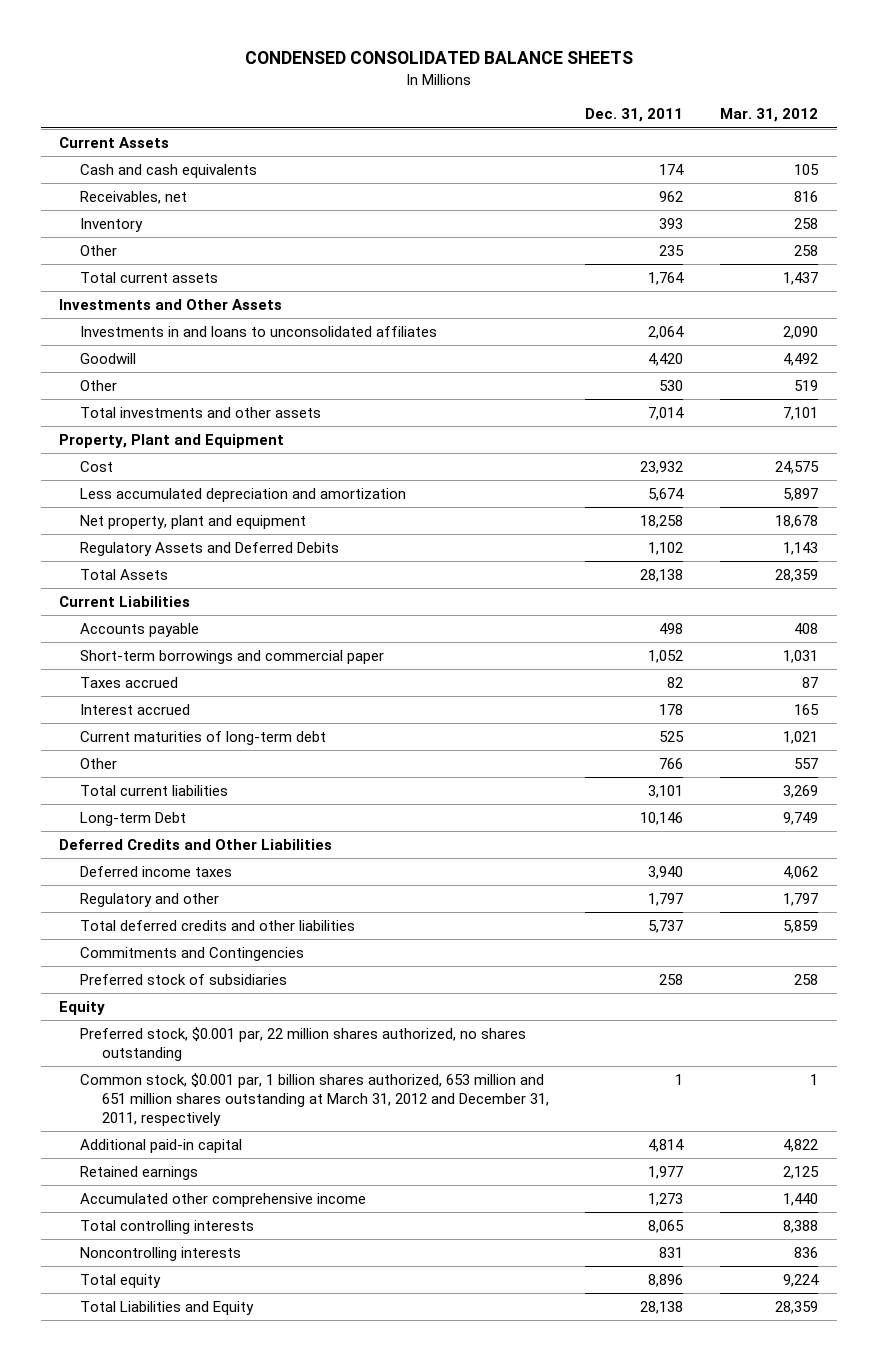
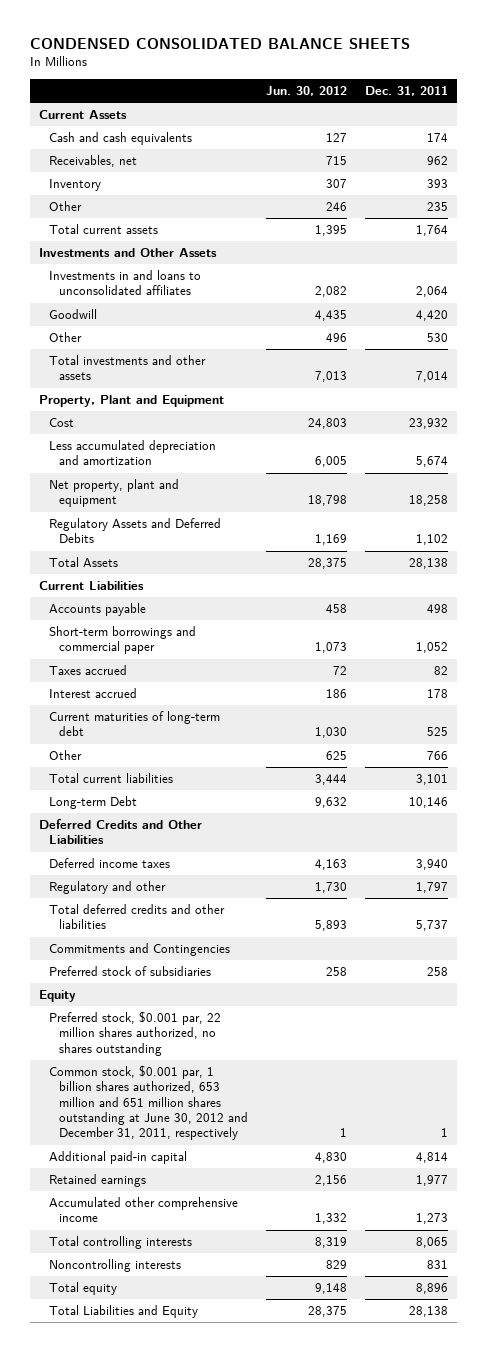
[720,108,819,123] Mar. 31, 2012 -> none
none -> [265,86,347,97] Jun. 30, 2012
[80,1073,549,1126] Common stock, $0.001 par, 1 billion shares authorized, 653 million and 651 million shares outstanding at March 31, 2012 and December 31, 2011, respectively -> [48,1065,248,1141] Common stock, $0.001 par, 1 billion shares authorized, 653 million and 651 million shares outstanding at June 30, 2012 and December 31, 2011, respectively

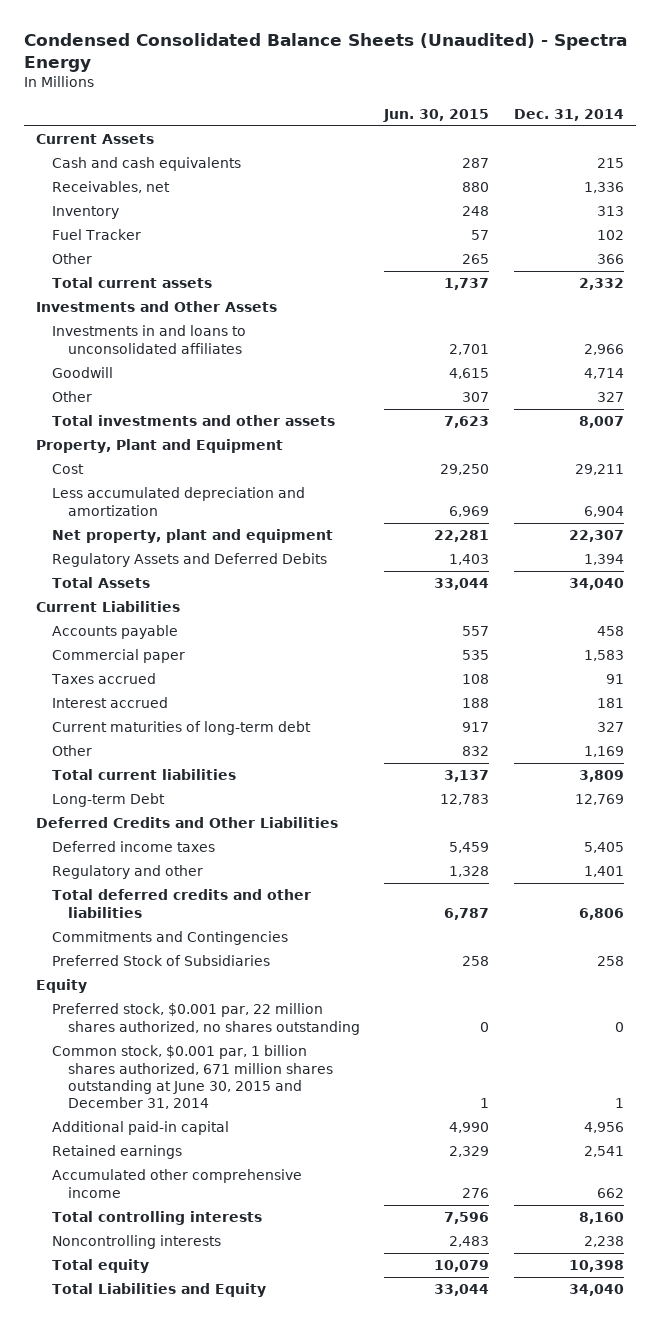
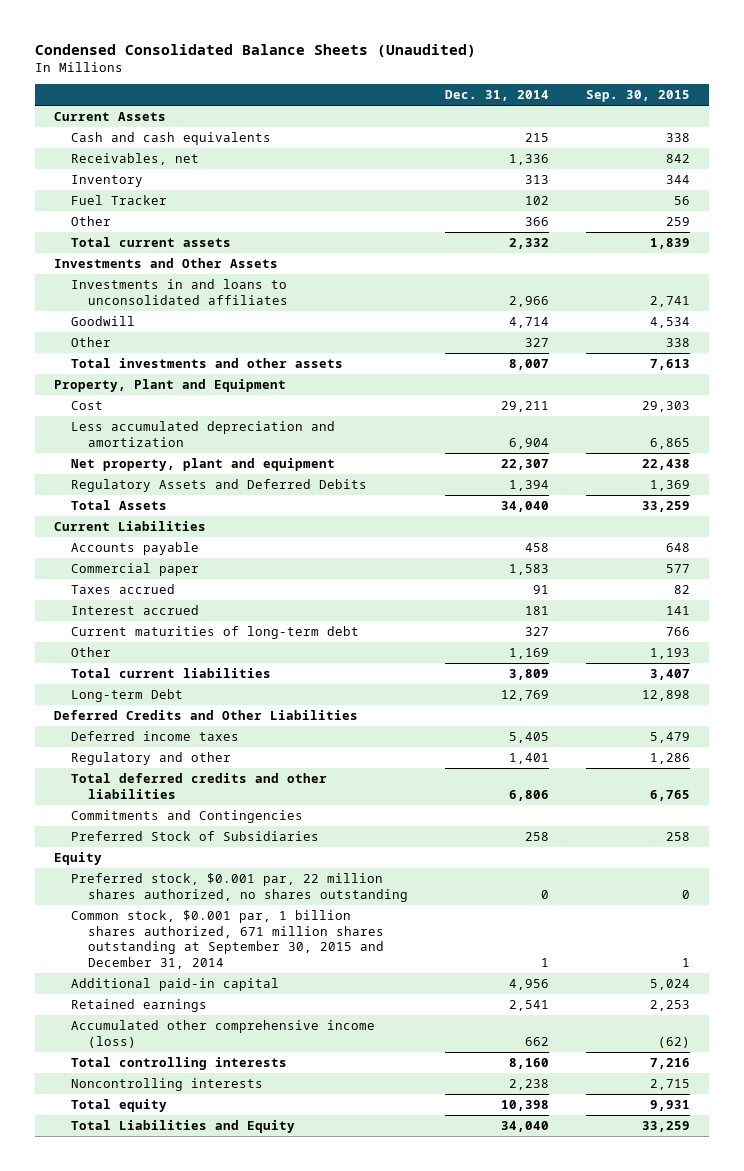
[23,32,627,72] Condensed Consolidated Balance Sheets (Unaudited) - Spectra Energy -> [34,43,476,57] Condensed Consolidated Balance Sheets (Unaudited)
[383,108,490,122] Jun. 30, 2015 -> none
none -> [586,90,691,103] Sep. 30, 2015
[51,1045,334,1109] Common stock, $0.001 par, 1 billion shares authorized, 671 million shares outstanding at June 30, 2015 and December 31, 2014 -> [70,909,384,970] Common stock, $0.001 par, 1 billion shares authorized, 671 million shares outstanding at September 30, 2015 and December 31, 2014
[51,1169,302,1198] Accumulated other comprehensive income -> [70,1019,375,1048] Accumulated other comprehensive income (loss)

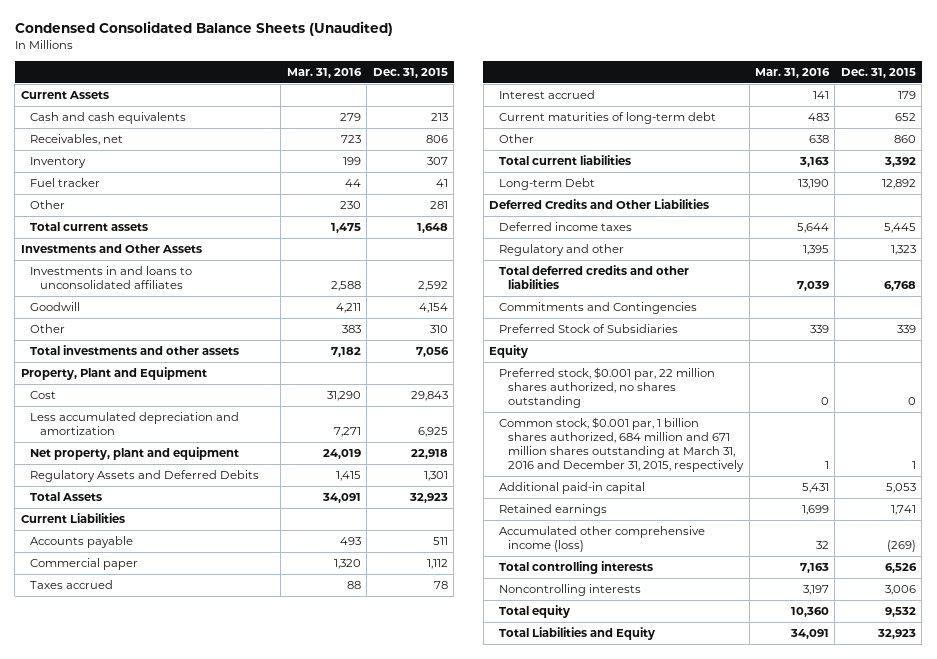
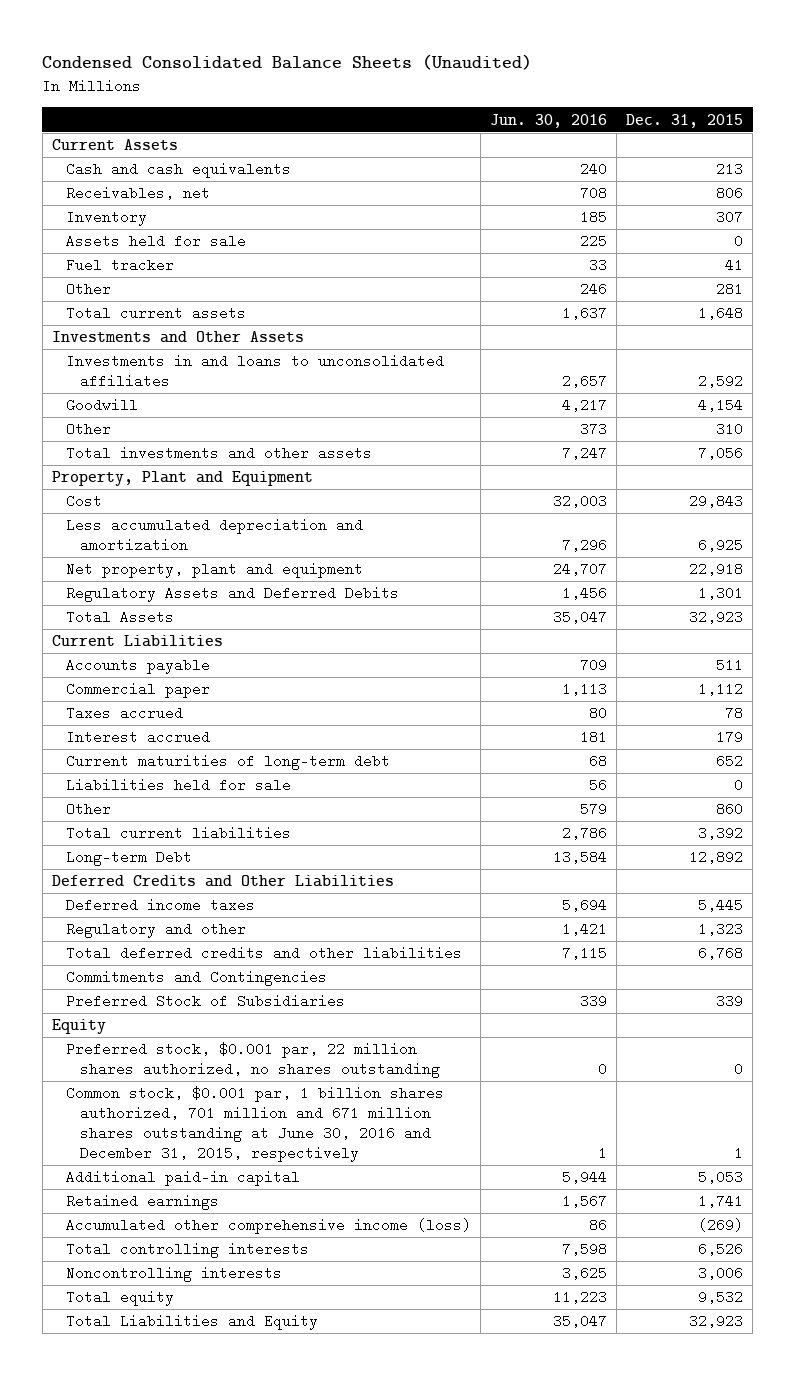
[286,67,362,78] Mar. 31, 2016 -> none
none -> [490,113,608,128] Jun. 30, 2016
none -> [66,234,247,249] Assets held for sale
none -> [66,778,292,793] Liabilities held for sale
[498,417,745,473] Common stock, $0.001 par, 1 billion shares authorized, 684 million and 671 million shares outstanding at March 31, 2016 and December 31, 2015, respectively -> [66,1086,445,1162] Common stock, $0.001 par, 1 billion shares authorized, 701 million and 671 million shares outstanding at June 30, 2016 and December 31, 2015, respectively

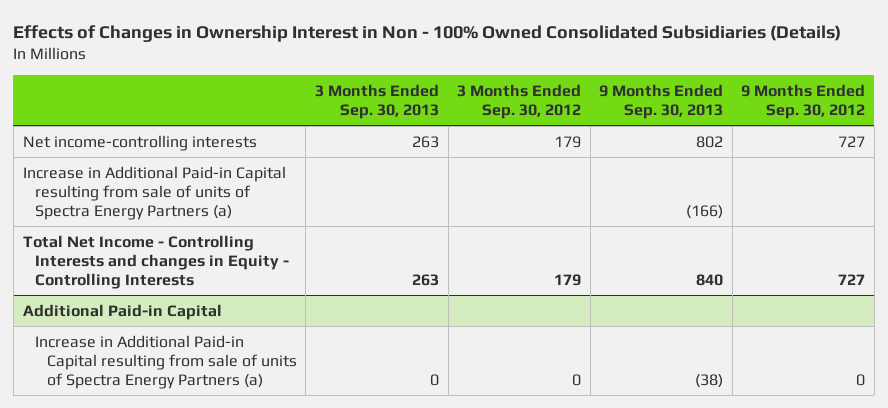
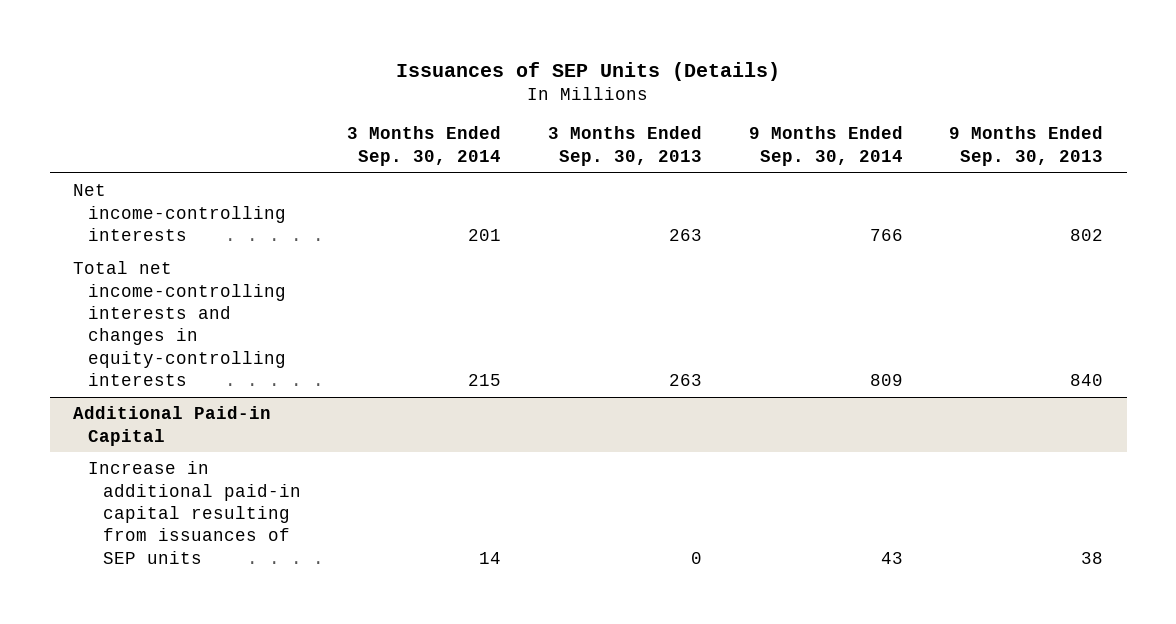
[13,25,842,43] Effects of Changes in Ownership Interest in Non - 100% Owned Consolidated Subsidiaries (Details) -> [396,61,781,81] Issuances of SEP Units (Details)
[457,83,582,119] 3 Months Ended Sep. 30, 2012 -> none
[741,83,866,119] 9 Months Ended Sep. 30, 2012 -> none
none -> [347,126,502,166] 3 Months Ended Sep. 30, 2014
none -> [748,126,903,166] 9 Months Ended Sep. 30, 2014
[22,165,286,220] Increase in Additional Paid-in Capital resulting from sale of units of Spectra Energy Partners (a) -> none
[22,234,289,289] Total Net Income - Controlling Interests and changes in Equity - Controlling Interests -> [73,261,286,386] Total net income-controlling interests and changes in equity-controlling interests
[34,334,297,389] Increase in Additional Paid-in Capital resulting from sale of units of Spectra Energy Partners (a) -> [87,461,301,564] Increase in additional paid-in capital resulting from issuances of SEP units
[695,373,724,388] (38) -> [1081,551,1104,564] 38

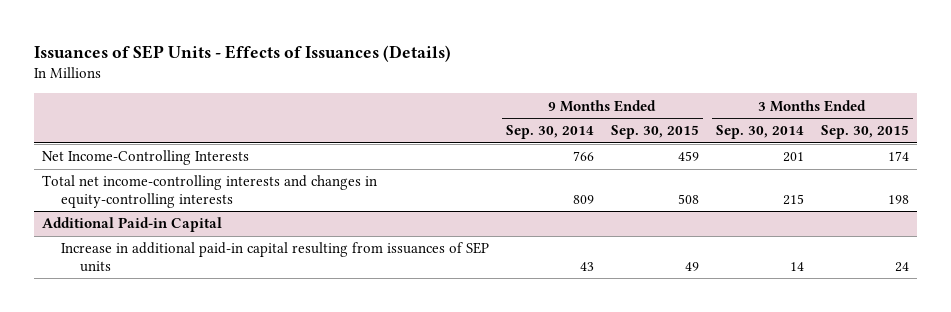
[396,61,781,81] Issuances of SEP Units (Details) -> [34,44,452,62] Issuances of SEP Units - Effects of Issuances (Details)
[547,126,702,166] 3 Months Ended Sep. 30, 2013 -> none
[949,126,1104,166] 9 Months Ended Sep. 30, 2013 -> none
none -> [610,125,699,140] Sep. 30, 2015
none -> [820,125,909,140] Sep. 30, 2015
[73,184,286,241] Net income-controlling interests -> [42,150,250,166] Net Income-Controlling Interests

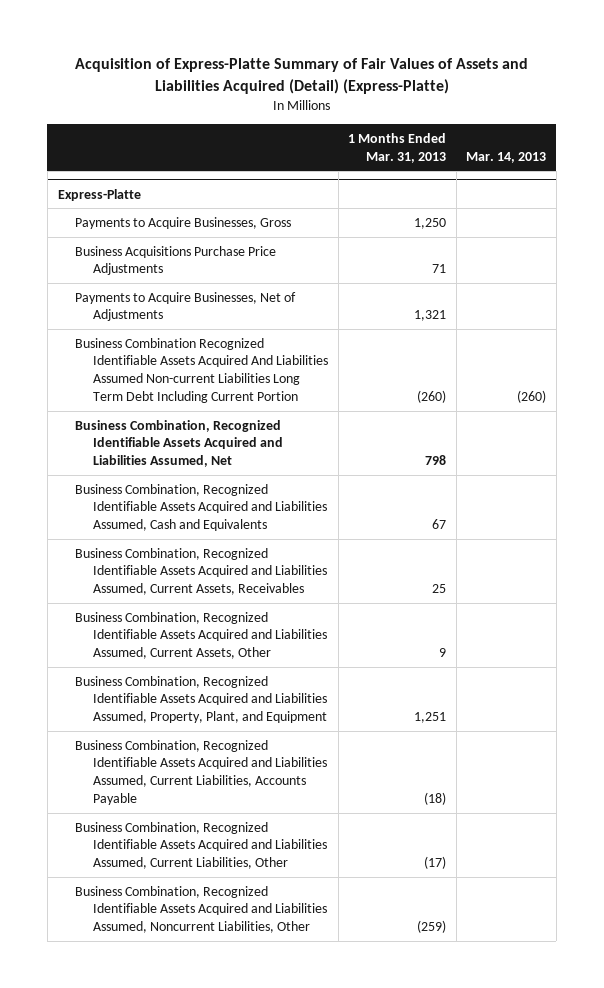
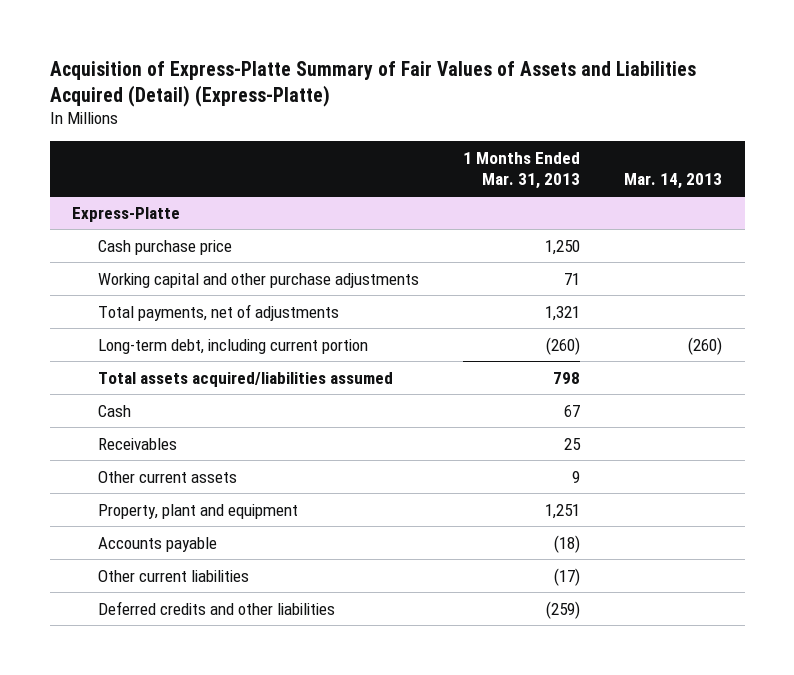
[75,216,292,229] Payments to Acquire Businesses, Gross -> [97,239,232,255] Cash purchase price
[75,245,277,276] Business Acquisitions Purchase Price Adjustments -> [97,272,419,288] Working capital and other purchase adjustments
[75,291,297,322] Payments to Acquire Businesses, Net of Adjustments -> [97,303,339,321] Total payments, net of adjustments
[75,337,329,403] Business Combination Recognized Identifiable Assets Acquired And Liabilities Assumed Non-current Liabilities Long Term Debt Including Current Portion -> [97,338,368,354] Long-term debt, including current portion
[75,419,284,468] Business Combination, Recognized Identifiable Assets Acquired and Liabilities Assumed, Net -> [97,371,393,387] Total assets acquired/liabilities assumed
[75,483,328,532] Business Combination, Recognized Identifiable Assets Acquired and Liabilities Assumed, Cash and Equivalents -> [97,404,131,417] Cash
[75,547,328,596] Business Combination, Recognized Identifiable Assets Acquired and Liabilities Assumed, Current Assets, Receivables -> [97,437,177,450] Receivables
[75,611,328,660] Business Combination, Recognized Identifiable Assets Acquired and Liabilities Assumed, Current Assets, Other -> [97,470,237,483] Other current assets
[75,675,328,724] Business Combination, Recognized Identifiable Assets Acquired and Liabilities Assumed, Property, Plant, and Equipment -> [97,503,298,519] Property, plant and equipment
[75,739,328,805] Business Combination, Recognized Identifiable Assets Acquired and Liabilities Assumed, Current Liabilities, Accounts Payable -> [97,536,217,552] Accounts payable
[75,821,328,870] Business Combination, Recognized Identifiable Assets Acquired and Liabilities Assumed, Current Liabilities, Other -> [97,569,249,582] Other current liabilities
[75,885,328,934] Business Combination, Recognized Identifiable Assets Acquired and Liabilities Assumed, Noncurrent Liabilities, Other -> [97,600,335,615] Deferred credits and other liabilities

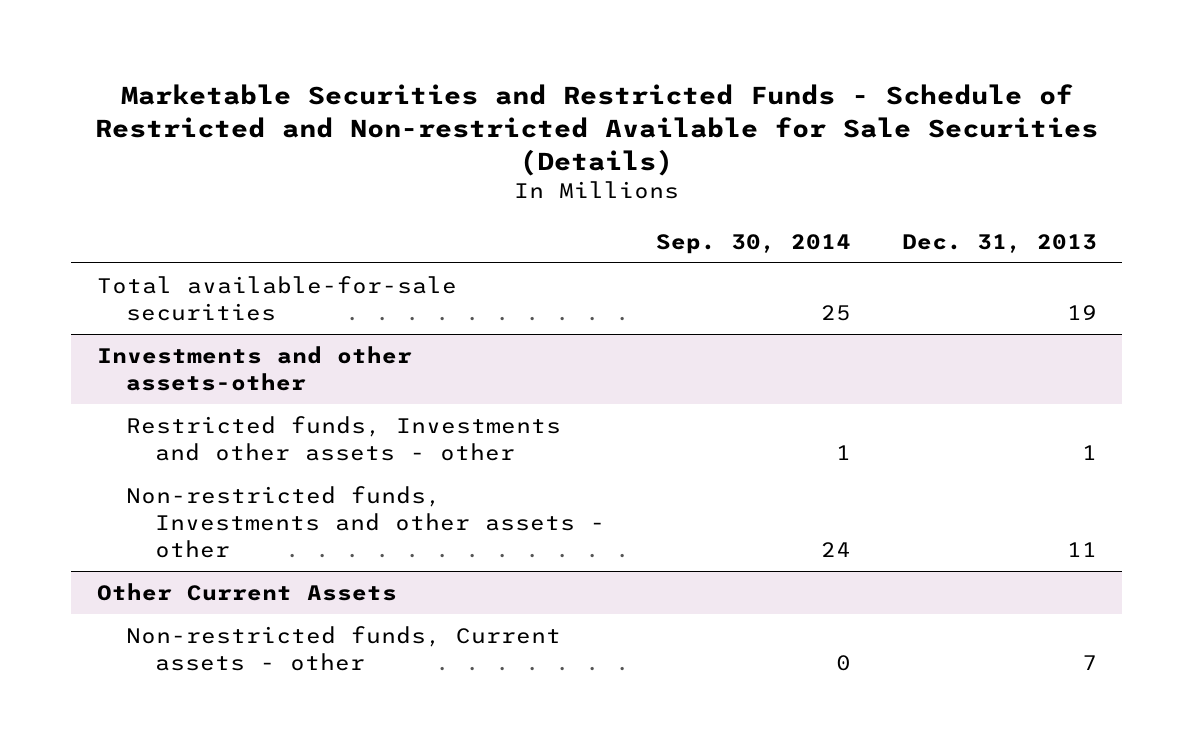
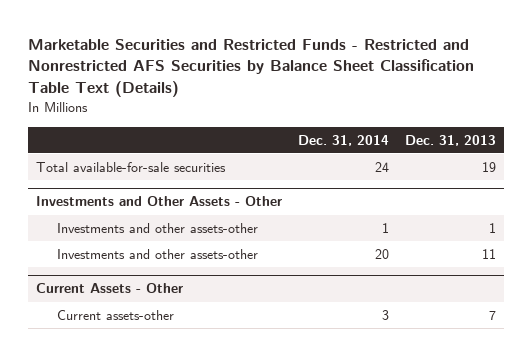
[94,84,1098,176] Marketable Securities and Restricted Funds - Schedule of Restricted and Non-restricted Available for Sale Securities (Details) -> [27,38,474,98] Marketable Securities and Restricted Funds - Restricted and Nonrestricted AFS Securities by Balance Sheet Classification Table Text (Details)
[655,233,851,254] Sep. 30, 2014 -> none
none -> [297,134,389,146] Dec. 31, 2014
[96,346,412,391] Investments and other assets-other -> [35,196,282,207] Investments and Other Assets - Other
[125,416,561,461] Restricted funds, Investments and other assets - other -> [56,223,258,234] Investments and other assets-other
[125,486,605,558] Non-restricted funds, Investments and other assets - other -> [56,249,258,260] Investments and other assets-other
[96,583,397,602] Other Current Assets -> [35,283,183,294] Current Assets - Other
[125,626,561,671] Non-restricted funds, Current assets - other -> [56,310,174,321] Current assets-other

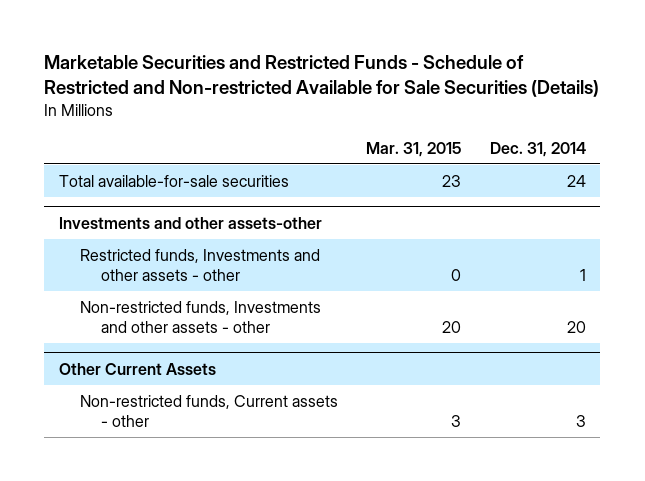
[27,38,474,98] Marketable Securities and Restricted Funds - Restricted and Nonrestricted AFS Securities by Balance Sheet Classification Table Text (Details) -> [44,55,600,98] Marketable Securities and Restricted Funds - Schedule of Restricted and Non-restricted Available for Sale Securities (Details)
[405,134,497,146] Dec. 31, 2013 -> none
none -> [366,141,462,157] Mar. 31, 2015
[35,196,282,207] Investments and Other Assets - Other -> [58,216,322,229] Investments and other assets-other
[56,223,258,234] Investments and other assets-other -> [79,248,320,281] Restricted funds, Investments and other assets - other
[56,249,258,260] Investments and other assets-other -> [79,300,321,333] Non-restricted funds, Investments and other assets - other
[35,283,183,294] Current Assets - Other -> [58,362,216,375] Other Current Assets
[56,310,174,321] Current assets-other -> [79,394,338,427] Non-restricted funds, Current assets - other

